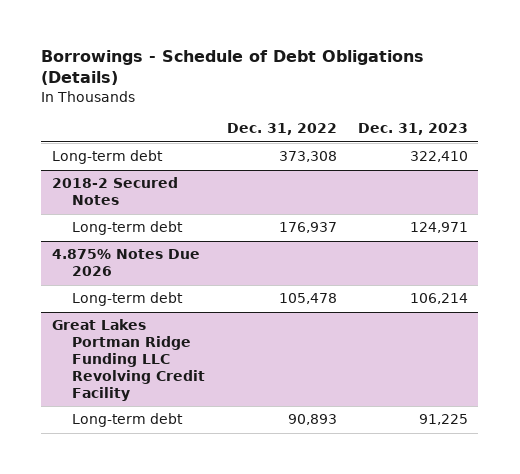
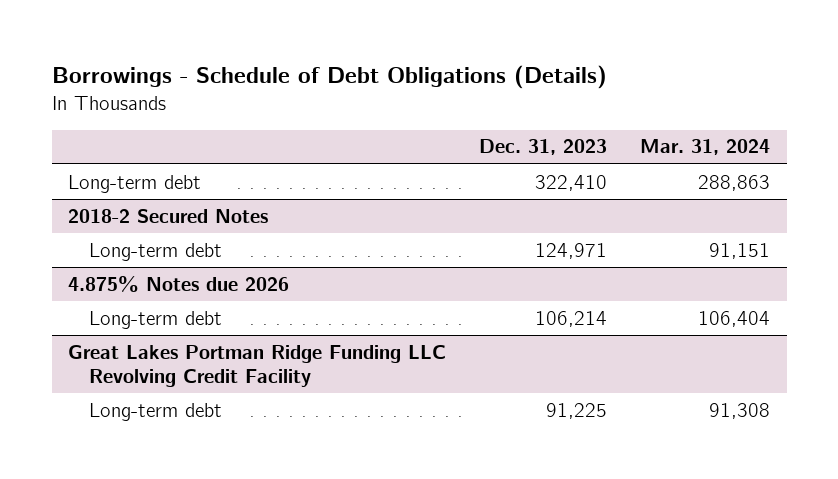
[226,123,337,136] Dec. 31, 2022 -> none
none -> [640,139,771,156] Mar. 31, 2024
[51,249,200,277] 4.875% Notes Due 2026 -> [68,275,290,292] 4.875% Notes due 2026

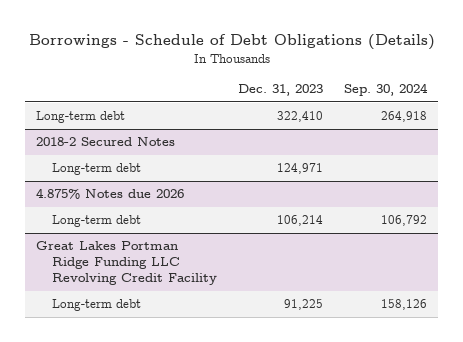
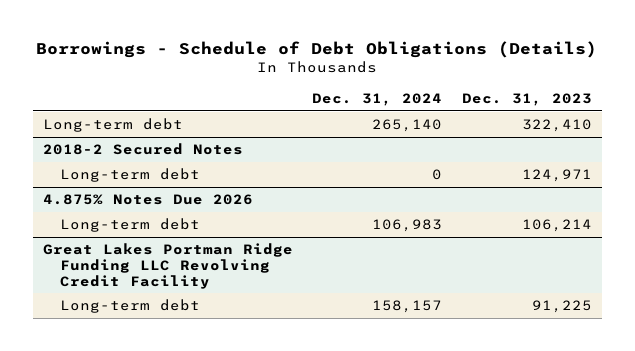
[344,83,429,97] Sep. 30, 2024 -> none
none -> [312,92,443,106] Dec. 31, 2024
[35,188,184,200] 4.875% Notes due 2026 -> [42,194,253,206] 4.875% Notes Due 2026

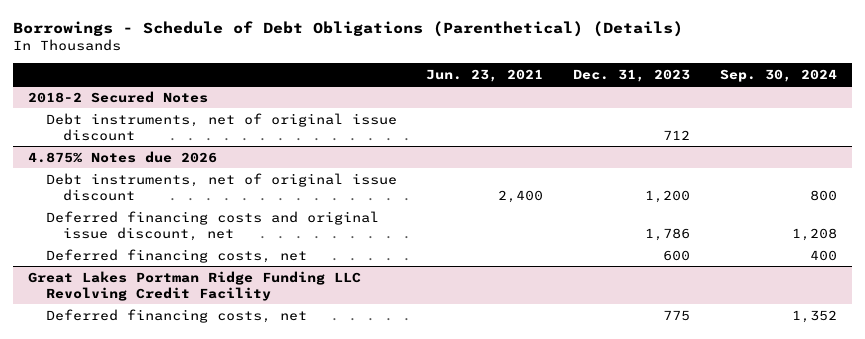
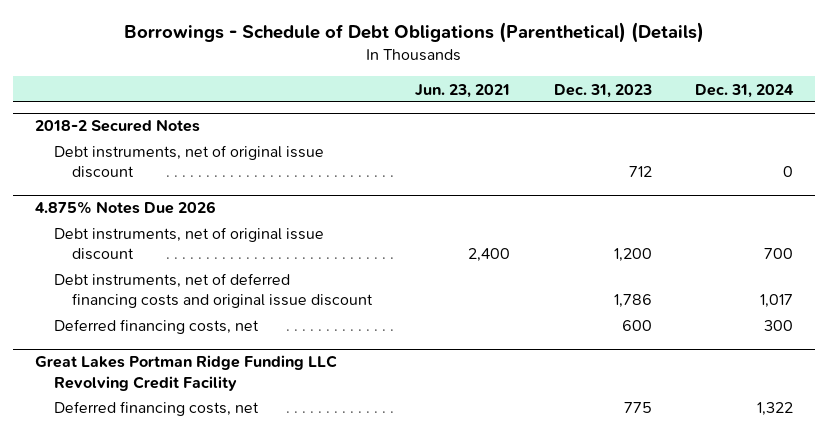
[719,68,837,82] Sep. 30, 2024 -> none
none -> [695,83,795,98] Dec. 31, 2024
[27,150,217,163] 4.875% Notes due 2026 -> [35,201,217,215] 4.875% Notes Due 2026
[45,210,379,241] Deferred financing costs and original issue discount, net -> [53,273,373,309] Debt instruments, net of deferred financing costs and original issue discount

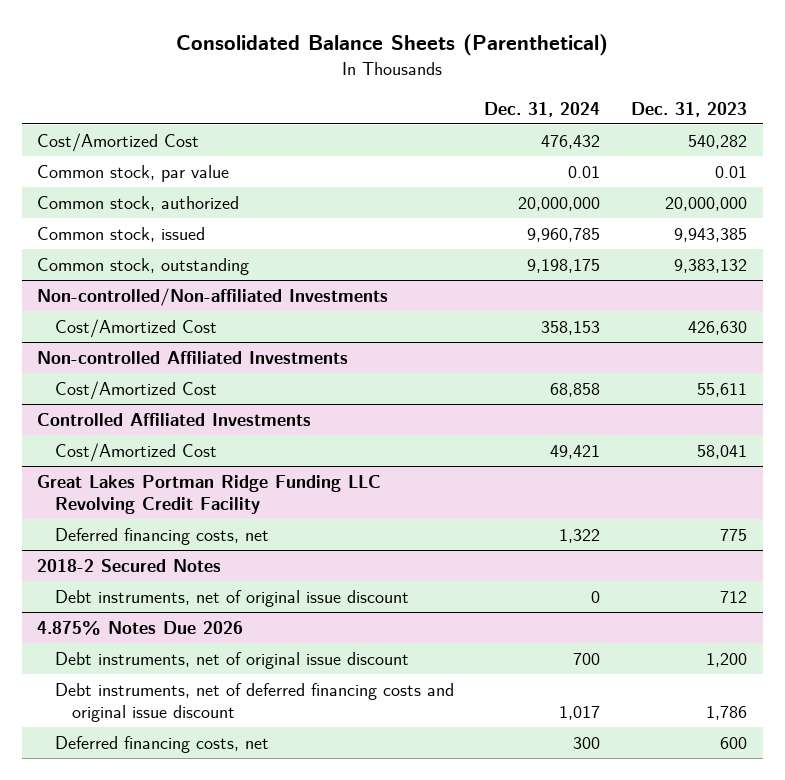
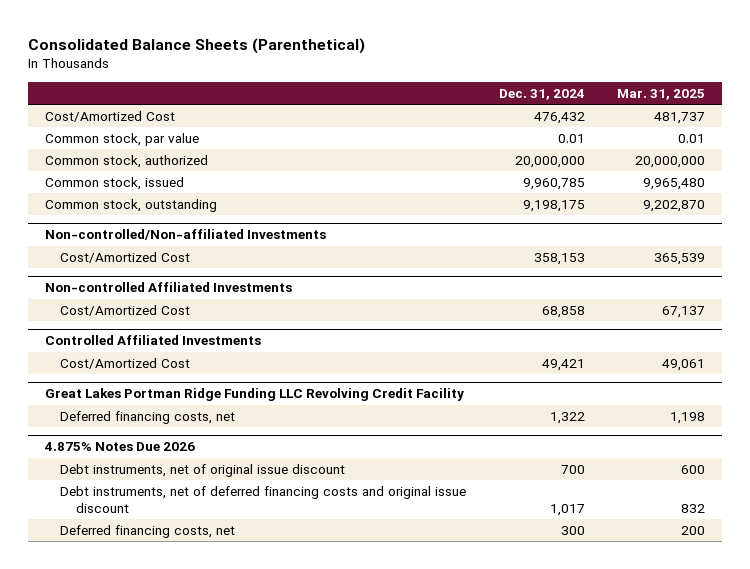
[631,101,748,117] Dec. 31, 2023 -> none
none -> [617,88,706,100] Mar. 31, 2025
[37,558,222,572] 2018-2 Secured Notes -> none
[54,589,409,607] Debt instruments, net of original issue discount -> none

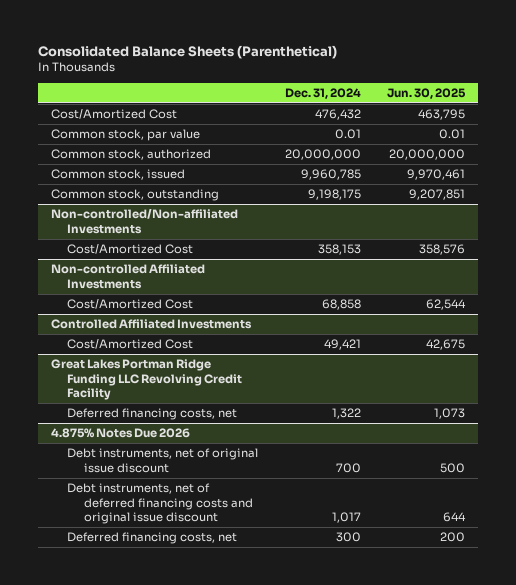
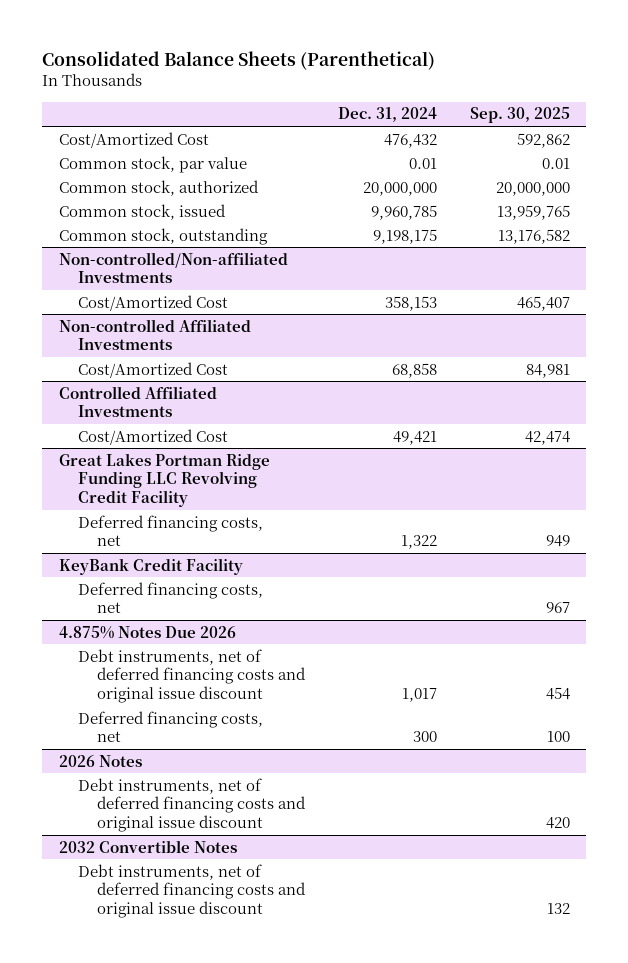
[386,88,466,100] Jun. 30, 2025 -> none
none -> [469,107,570,124] Sep. 30, 2025
none -> [58,557,243,575] KeyBank Credit Facility
none -> [77,581,263,614] Deferred financing costs, net
[67,448,259,473] Debt instruments, net of original issue discount -> none
none -> [58,754,142,767] 2026 Notes
none -> [77,777,307,833] Debt instruments, net of deferred financing costs and original issue discount
none -> [58,839,237,853] 2032 Convertible Notes
none -> [77,863,307,919] Debt instruments, net of deferred financing costs and original issue discount

